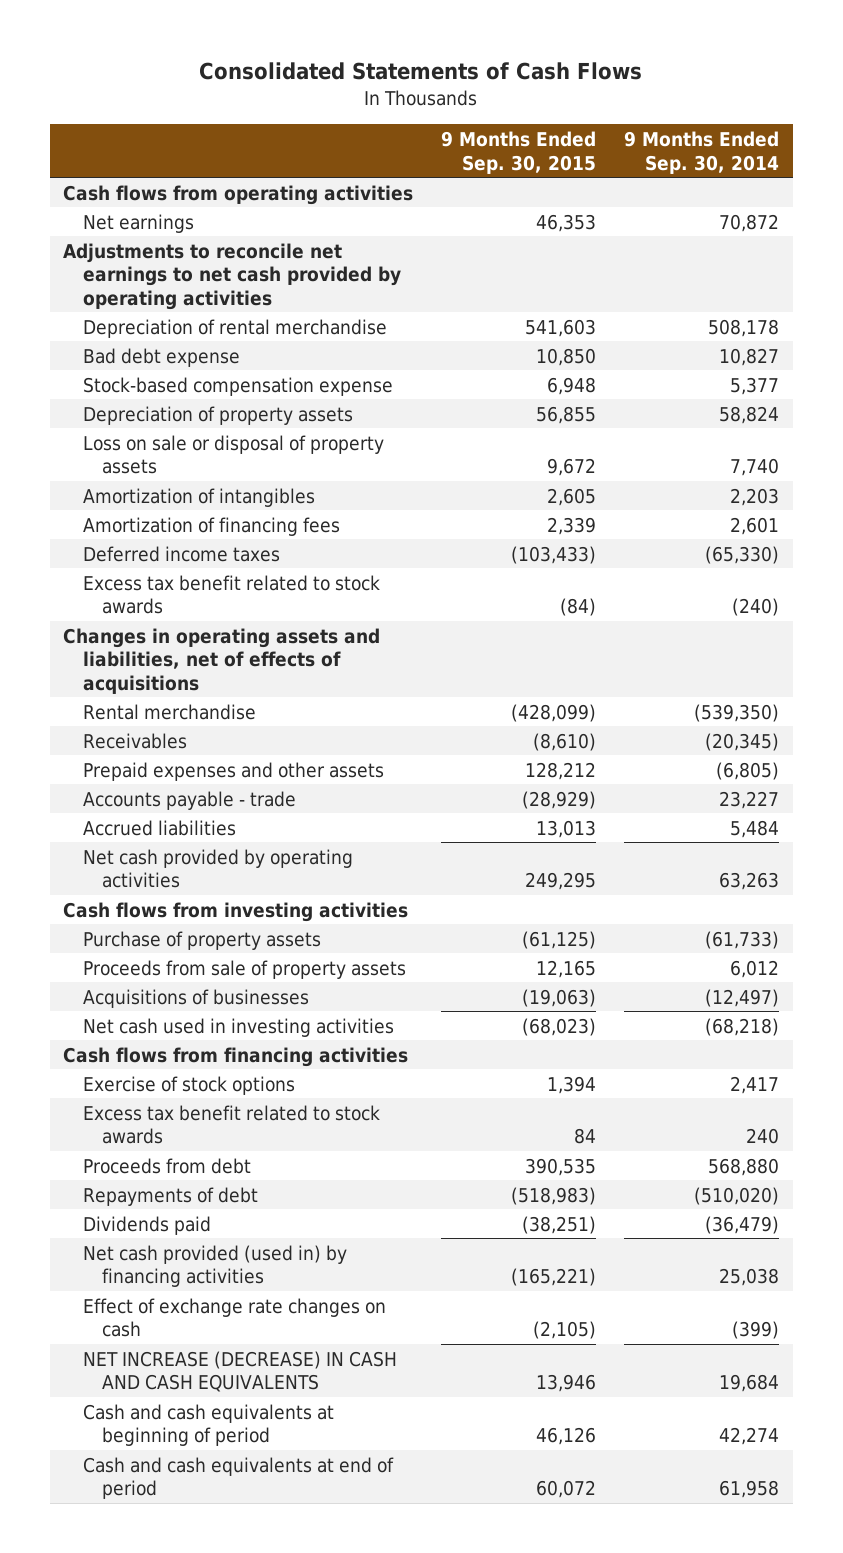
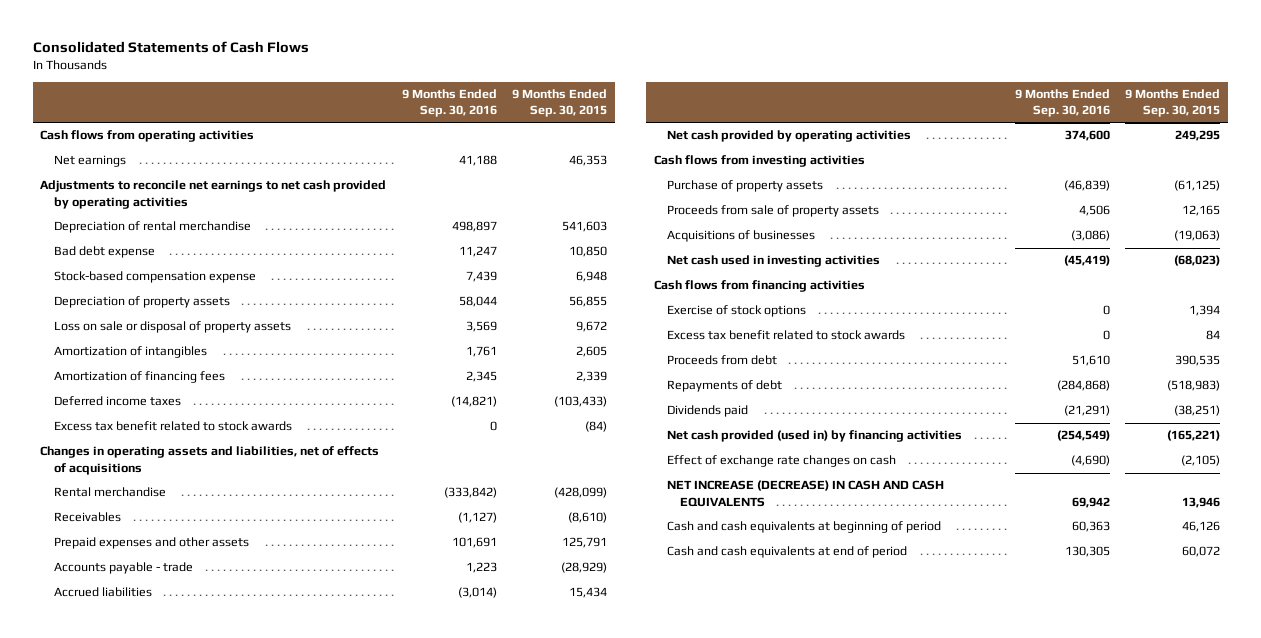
[624,131,780,174] 9 Months Ended Sep. 30, 2014 -> none
none -> [401,88,497,118] 9 Months Ended Sep. 30, 2016
[525,761,597,780] 128,212 -> [562,537,608,549] 125,791
[536,819,597,838] 13,013 -> [569,587,608,599] 15,434

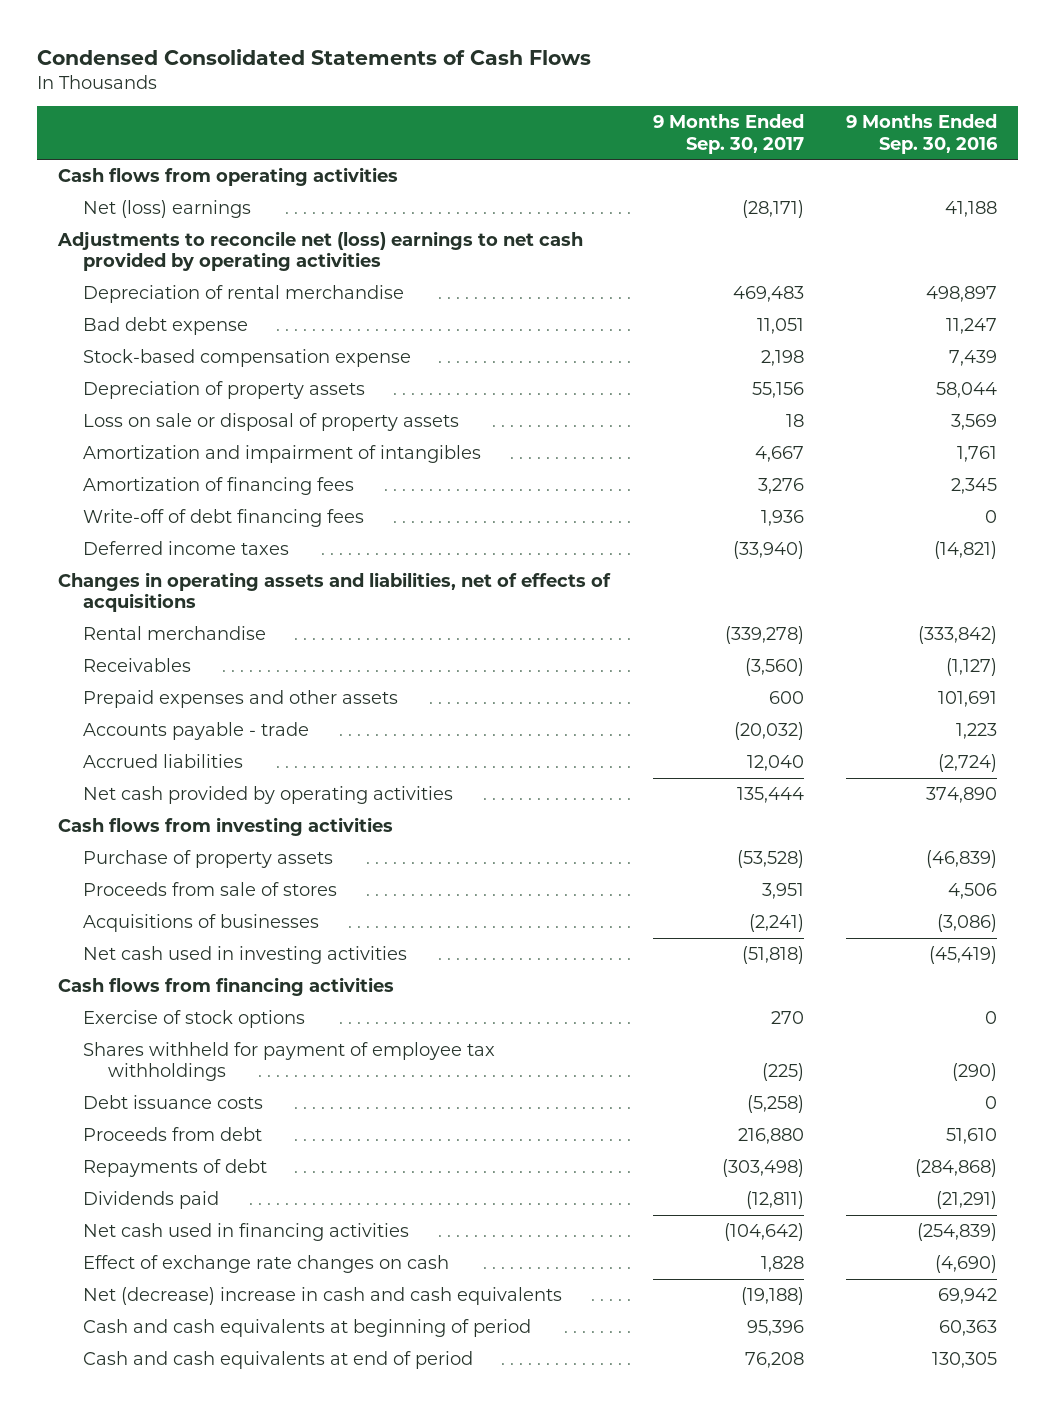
[32,41,309,54] Consolidated Statements of Cash Flows -> [36,48,591,65] Condensed Consolidated Statements of Cash Flows
[512,88,608,118] 9 Months Ended Sep. 30, 2015 -> none
none -> [652,114,804,154] 9 Months Ended Sep. 30, 2017
[53,155,126,168] Net earnings -> [83,200,252,219] Net (loss) earnings
[40,180,387,209] Adjustments to reconcile net earnings to net cash provided by operating activities -> [57,231,584,272] Adjustments to reconcile net (loss) earnings to net cash provided by operating activities
[53,346,207,359] Amortization of intangibles -> [83,445,482,464] Amortization and impairment of intangibles
none -> [83,509,365,528] Write-off of debt financing fees
[53,421,292,432] Excess tax benefit related to stock awards -> none
[457,587,497,599] (3,014) -> [937,754,997,773] (2,724)
[1065,130,1111,142] 374,600 -> [925,787,997,804] 374,890
[667,205,880,218] Proceeds from sale of property assets -> [83,882,338,897] Proceeds from sale of stores
[667,330,906,341] Excess tax benefit related to stock awards -> none
none -> [83,1042,496,1082] Shares withheld for payment of employee tax withholdings
none -> [83,1095,264,1110] Debt issuance costs
[667,430,963,443] Net cash provided (used in) by financing activities -> [83,1223,410,1242] Net cash used in financing activities
[1057,430,1111,442] (254,549) -> [916,1223,997,1242] (254,839)
[667,480,945,507] NET INCREASE (DECREASE) IN CASH AND CASH EQUIVALENTS -> [83,1287,563,1306] Net (decrease) increase in cash and cash equivalents

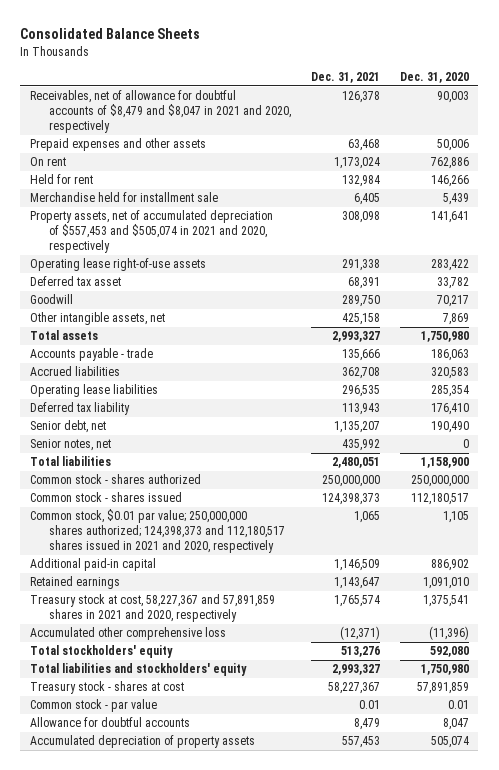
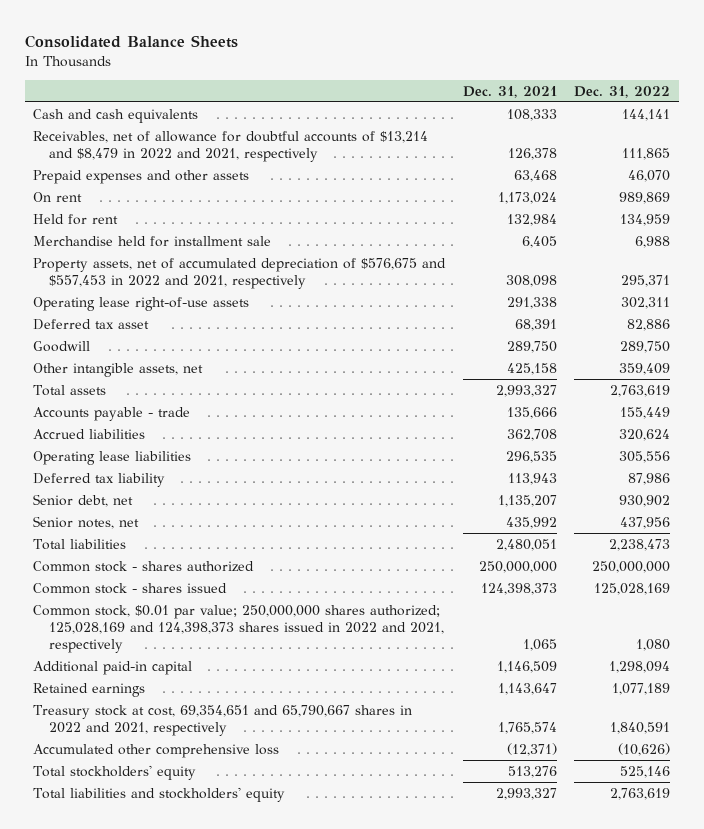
[399,72,469,84] Dec. 31, 2020 -> none
none -> [574,85,671,98] Dec. 31, 2022
none -> [33,108,199,123] Cash and cash equivalents
[30,90,292,134] Receivables, net of allowance for doubtful accounts of $8,479 and $8,047 in 2021 and 2020, respectively -> [33,130,429,162] Receivables, net of allowance for doubtful accounts of $13,214 and $8,479 in 2022 and 2021, respectively
[30,210,274,254] Property assets, net of accumulated depreciation of $557,453 and $505,074 in 2021 and 2020, respectively -> [33,257,447,289] Property assets, net of accumulated depreciation of $576,675 and $557,453 in 2022 and 2021, respectively
[30,509,286,554] Common stock, $0.01 par value; 250,000,000 shares authorized; 124,398,373 and 112,180,517 shares issued in 2021 and 2020, respectively -> [33,604,444,654] Common stock, $0.01 par value; 250,000,000 shares authorized; 125,028,169 and 124,398,373 shares issued in 2022 and 2021, respectively
[30,594,276,623] Treasury stock at cost, 58,227,367 and 57,891,859 shares in 2021 and 2020, respectively -> [33,704,413,736] Treasury stock at cost, 69,354,651 and 65,790,667 shares in 2022 and 2021, respectively
[30,681,185,695] Treasury stock - shares at cost -> none
[30,699,158,713] Common stock - par value -> none
[30,717,191,728] Allowance for doubtful accounts -> none
[30,735,256,749] Accumulated depreciation of property assets -> none

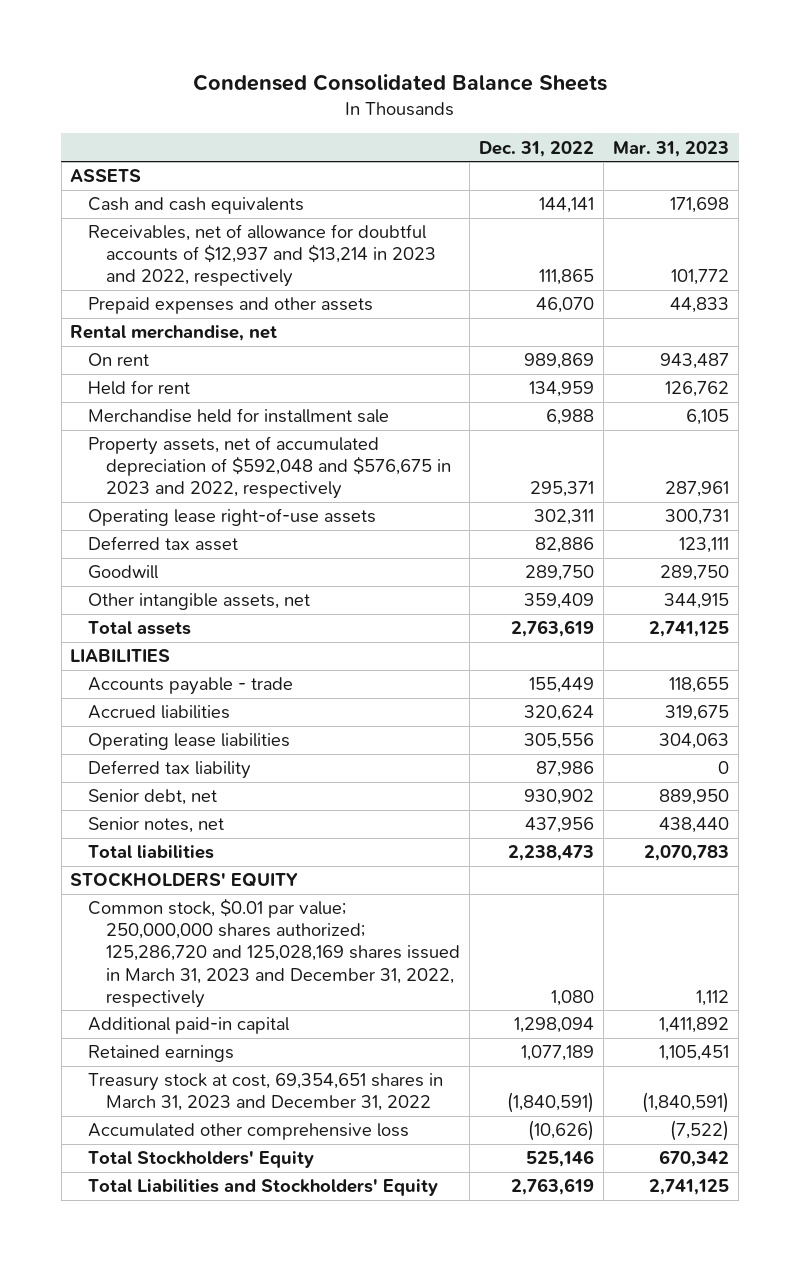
[24,34,238,48] Consolidated Balance Sheets -> [192,73,607,91] Condensed Consolidated Balance Sheets
[462,85,557,98] Dec. 31, 2021 -> none
none -> [613,140,730,157] Mar. 31, 2023
none -> [70,169,142,183] ASSETS
[33,130,429,162] Receivables, net of allowance for doubtful accounts of $13,214 and $8,479 in 2022 and 2021, respectively -> [88,224,437,288] Receivables, net of allowance for doubtful accounts of $12,937 and $13,214 in 2023 and 2022, respectively
none -> [70,325,278,342] Rental merchandise, net
[33,257,447,289] Property assets, net of accumulated depreciation of $576,675 and $557,453 in 2022 and 2021, respectively -> [88,436,452,500] Property assets, net of accumulated depreciation of $592,048 and $576,675 in 2023 and 2022, respectively
none -> [70,649,171,663] LIABILITIES
[33,560,255,572] Common stock - shares authorized -> none
[33,582,228,594] Common stock - shares issued -> none
none -> [70,872,299,888] STOCKHOLDERS' EQUITY
[33,604,444,654] Common stock, $0.01 par value; 250,000,000 shares authorized; 125,028,169 and 124,398,373 shares issued in 2022 and 2021, respectively -> [88,898,461,1008] Common stock, $0.01 par value; 250,000,000 shares authorized; 125,286,720 and 125,028,169 shares issued in March 31, 2023 and December 31, 2022, respectively
[33,704,413,736] Treasury stock at cost, 69,354,651 and 65,790,667 shares in 2022 and 2021, respectively -> [88,1073,444,1112] Treasury stock at cost, 69,354,651 shares in March 31, 2023 and December 31, 2022
[610,721,671,734] 1,840,591 -> [507,1092,595,1114] (1,840,591)
[33,764,197,780] Total stockholders' equity -> [88,1151,315,1169] Total Stockholders' Equity
[33,786,286,802] Total liabilities and stockholders' equity -> [88,1179,439,1197] Total Liabilities and Stockholders' Equity

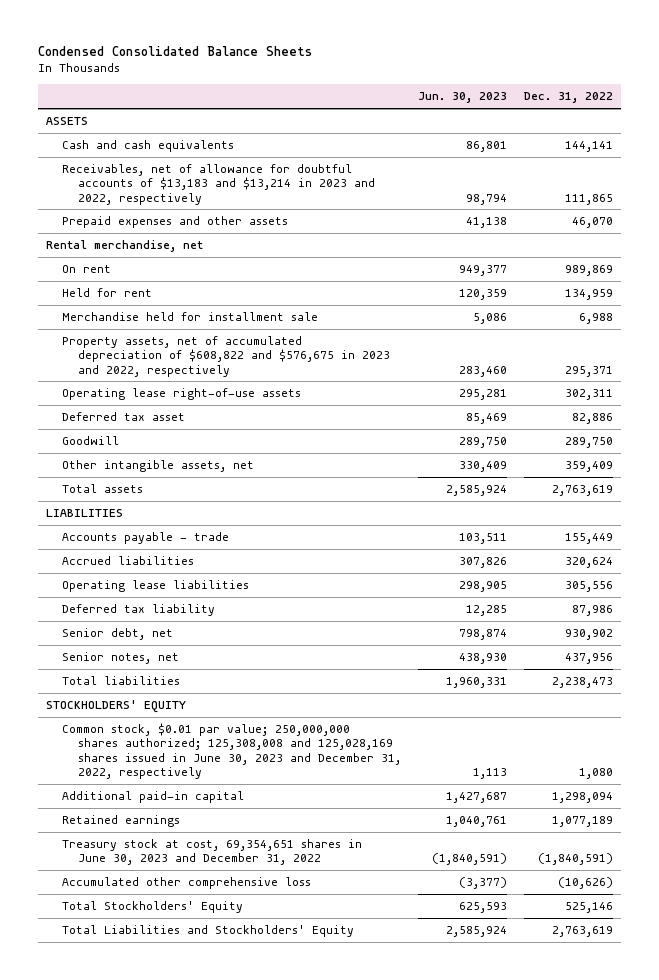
[613,140,730,157] Mar. 31, 2023 -> none
none -> [417,92,507,104] Jun. 30, 2023
[88,224,437,288] Receivables, net of allowance for doubtful accounts of $12,937 and $13,214 in 2023 and 2022, respectively -> [62,164,376,205] Receivables, net of allowance for doubtful accounts of $13,183 and $13,214 in 2023 and 2022, respectively
[88,436,452,500] Property assets, net of accumulated depreciation of $592,048 and $576,675 in 2023 and 2022, respectively -> [62,336,391,377] Property assets, net of accumulated depreciation of $608,822 and $576,675 in 2023 and 2022, respectively
[88,898,461,1008] Common stock, $0.01 par value; 250,000,000 shares authorized; 125,286,720 and 125,028,169 shares issued in March 31, 2023 and December 31, 2022, respectively -> [62,723,402,779] Common stock, $0.01 par value; 250,000,000 shares authorized; 125,308,008 and 125,028,169 shares issued in June 30, 2023 and December 31, 2022, respectively
[88,1073,444,1112] Treasury stock at cost, 69,354,651 shares in March 31, 2023 and December 31, 2022 -> [62,839,363,866] Treasury stock at cost, 69,354,651 shares in June 30, 2023 and December 31, 2022

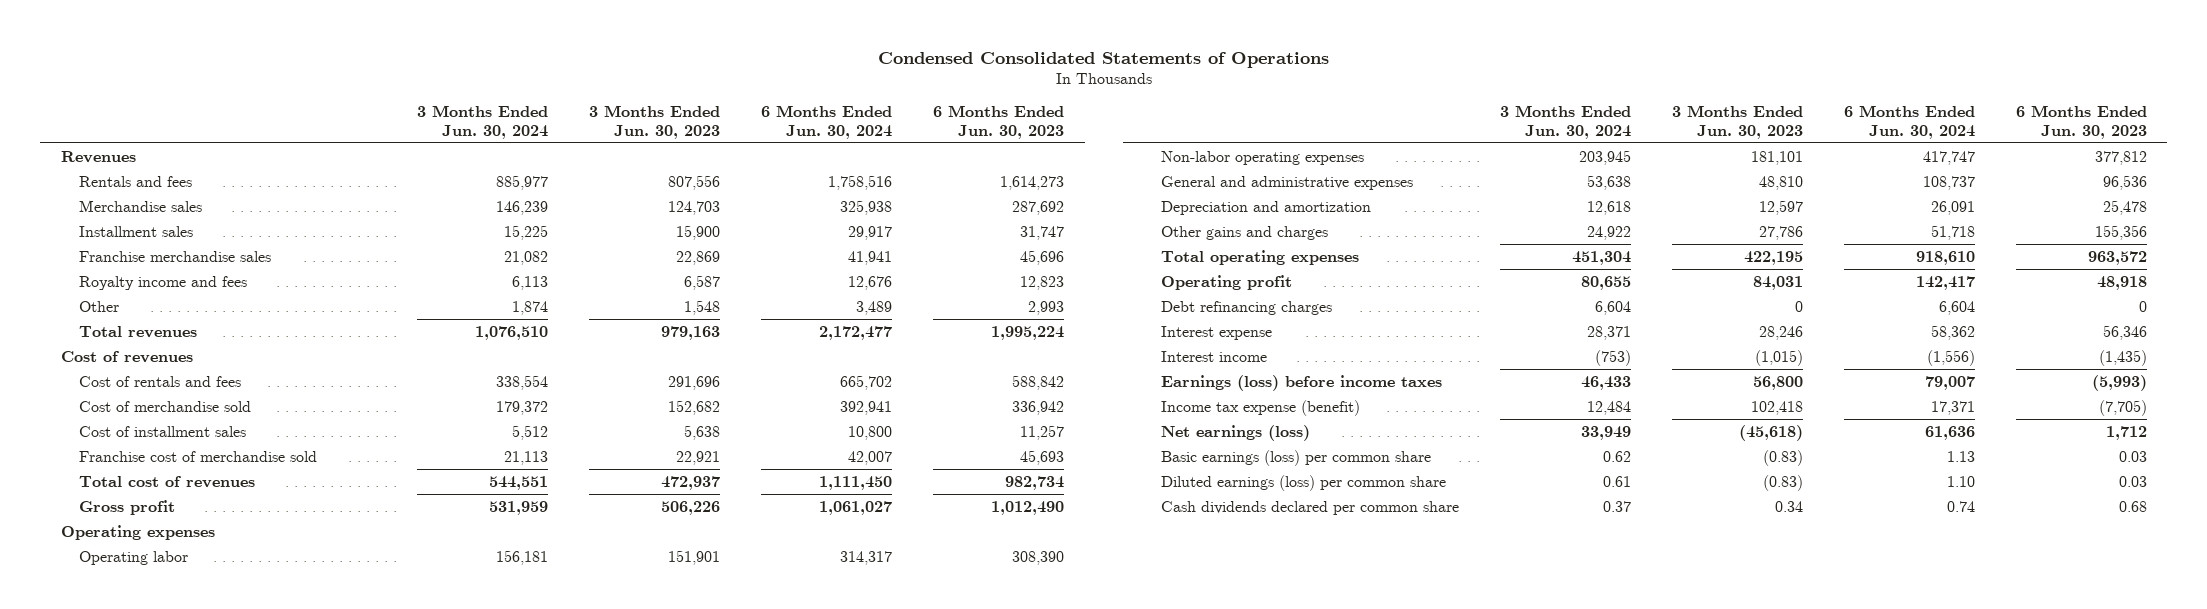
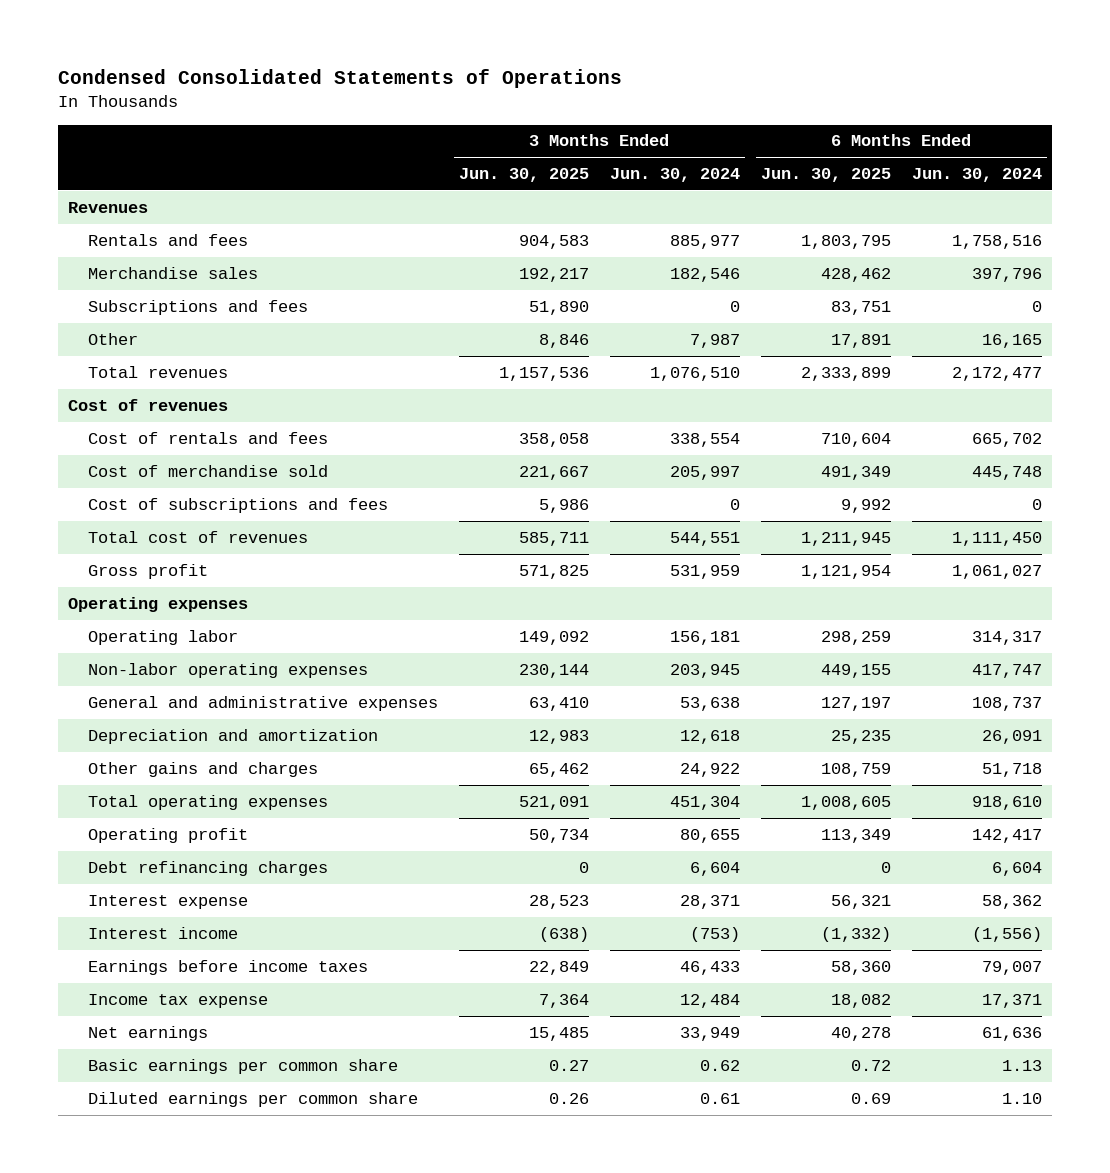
[589,105,721,139] 3 Months Ended Jun. 30, 2023 -> none
[933,105,1065,139] 6 Months Ended Jun. 30, 2023 -> none
none -> [458,167,589,182] Jun. 30, 2025
none -> [760,167,891,182] Jun. 30, 2025
[78,225,193,237] Installment sales -> none
[78,250,271,262] Franchise merchandise sales -> none
[78,275,247,290] Royalty income and fees -> none
[496,200,549,215] 146,239 -> [669,267,740,282] 182,546
[840,199,893,215] 325,938 -> [971,267,1042,282] 397,796
none -> [87,299,308,315] Subscriptions and fees
[512,300,549,315] 1,874 -> [689,333,740,348] 7,987
[856,300,893,315] 3,489 -> [981,333,1042,348] 16,165
[78,425,246,437] Cost of installment sales -> none
[78,450,317,462] Franchise cost of merchandise sold -> none
[496,400,549,415] 179,372 -> [669,465,740,480] 205,997
[840,400,893,415] 392,941 -> [971,465,1042,480] 445,748
none -> [87,497,388,513] Cost of subscriptions and fees
[1161,500,1460,515] Cash dividends declared per common share -> none
[1161,374,1443,391] Earnings (loss) before income taxes -> [87,959,368,975] Earnings before income taxes
[1161,399,1361,416] Income tax expense (benefit) -> [87,993,268,1008] Income tax expense
[1161,424,1311,441] Net earnings (loss) -> [87,1025,208,1041] Net earnings
[1161,449,1432,466] Basic earnings (loss) per common share -> [87,1058,398,1074] Basic earnings per common share
[1161,474,1447,491] Diluted earnings (loss) per common share -> [87,1091,418,1107] Diluted earnings per common share

